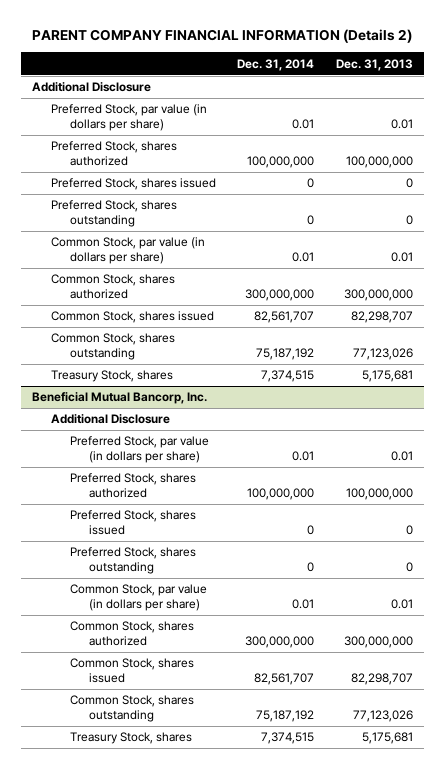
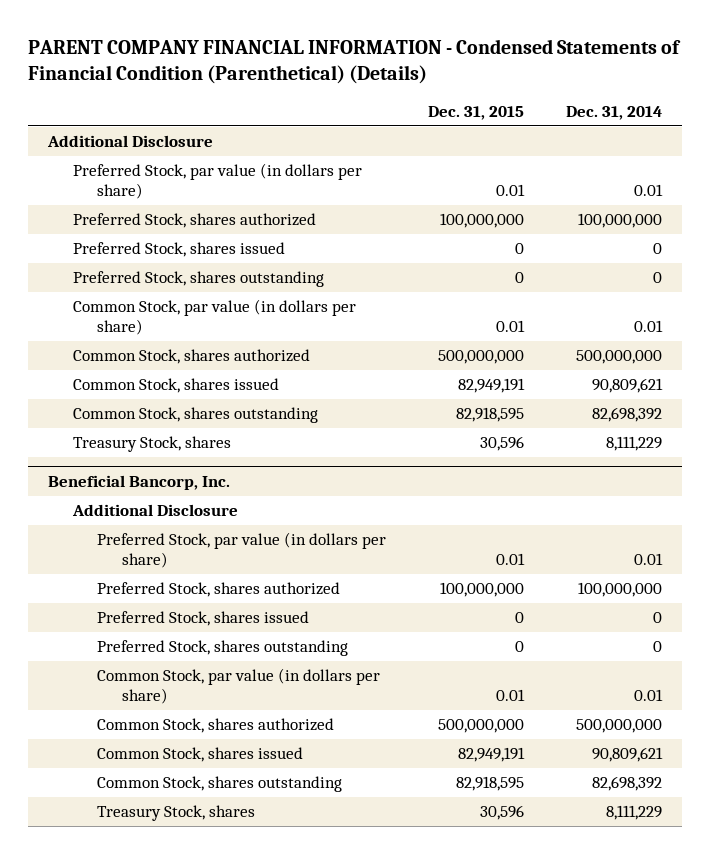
[32,29,413,44] PARENT COMPANY FINANCIAL INFORMATION (Details 2) -> [27,38,681,84] PARENT COMPANY FINANCIAL INFORMATION - Condensed Statements of Financial Condition (Parenthetical) (Details)
[335,58,413,71] Dec. 31, 2013 -> none
none -> [427,105,524,120] Dec. 31, 2015
[245,288,315,301] 300,000,000 -> [575,350,662,365] 500,000,000
[254,311,315,324] 82,561,707 -> [591,378,663,394] 90,809,621
[256,347,315,360] 75,187,192 -> [591,407,662,423] 82,698,392
[261,370,315,383] 7,374,515 -> [605,436,662,452] 8,111,229
[32,392,208,405] Beneficial Mutual Bancorp, Inc. -> [48,475,231,491] Beneficial Bancorp, Inc.
[245,635,315,648] 300,000,000 -> [575,719,662,734] 500,000,000
[254,672,315,685] 82,561,707 -> [591,747,663,763] 90,809,621
[256,709,315,722] 75,187,192 -> [591,776,662,792] 82,698,392
[261,732,315,745] 7,374,515 -> [605,805,662,821] 8,111,229

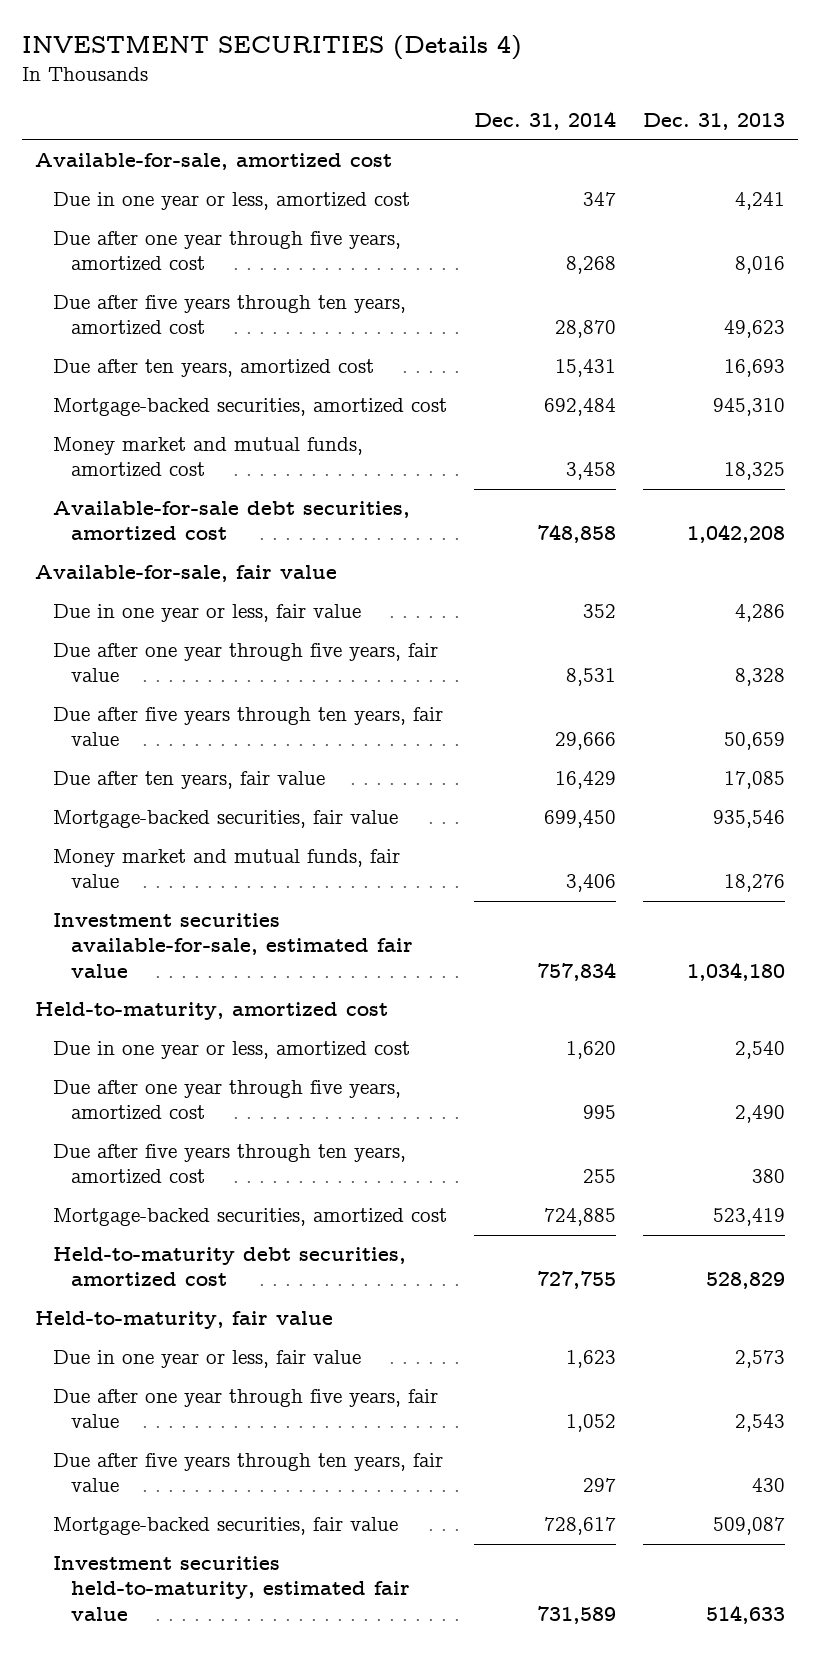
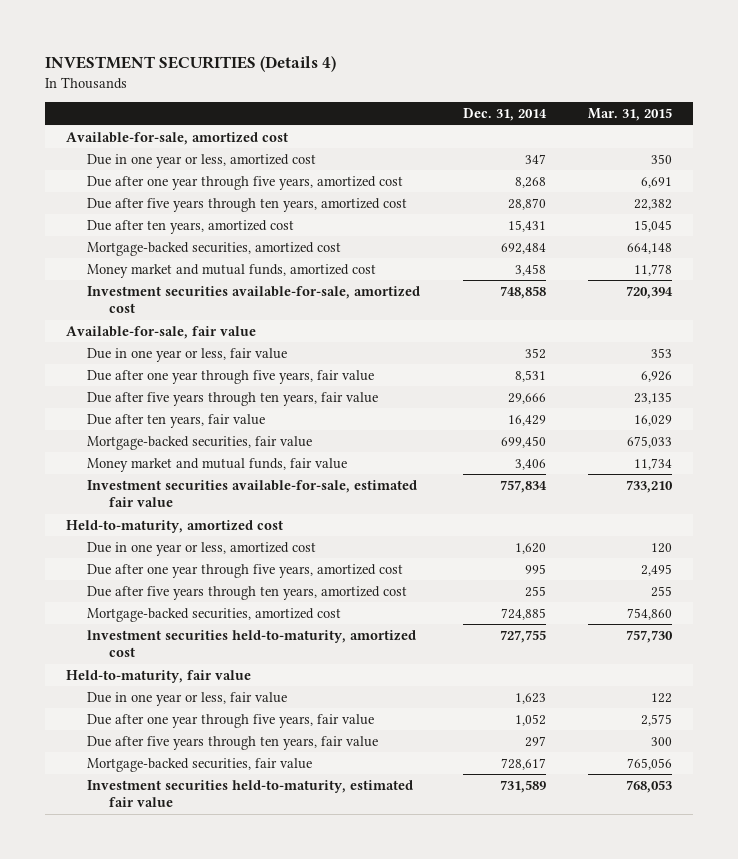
[642,113,785,131] Dec. 31, 2013 -> none
none -> [587,108,672,122] Mar. 31, 2015
[53,501,411,541] Available-for-sale debt securities, amortized cost -> [87,285,421,314] Investment securities available-for-sale, amortized cost
[53,1247,407,1287] Held-to-maturity debt securities, amortized cost -> [87,629,417,658] lnvestment securities held-to-maturity, amortized cost

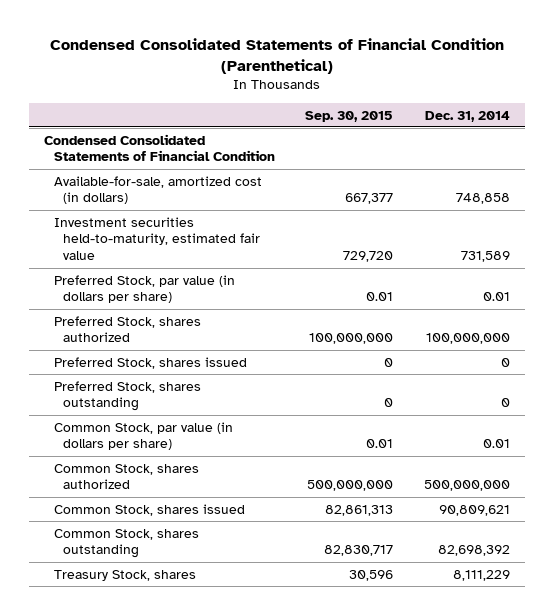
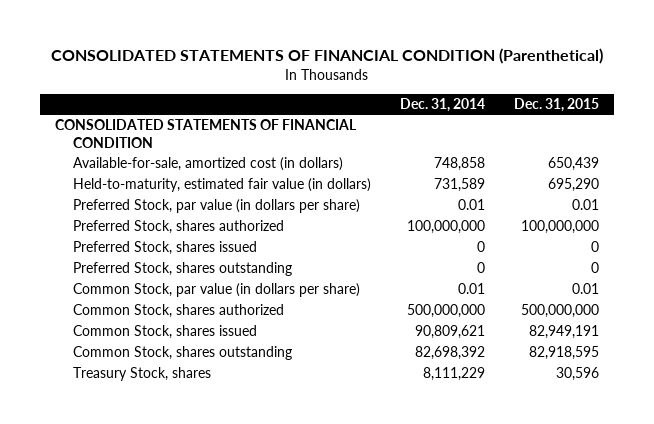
[49,37,504,74] Condensed Consolidated Statements of Financial Condition (Parenthetical) -> [50,48,603,65] CONSOLIDATED STATEMENTS OF FINANCIAL CONDITION (Parenthetical)
[305,110,394,122] Sep. 30, 2015 -> none
none -> [514,98,600,113] Dec. 31, 2015
[43,133,275,162] Condensed Consolidated Statements of Financial Condition -> [54,119,357,148] CONSOLIDATED STATEMENTS OF FINANCIAL CONDITION
[53,216,261,261] Investment securities held-to-maturity, estimated fair value -> [72,178,371,193] Held-to-maturity, estimated fair value (in dollars)

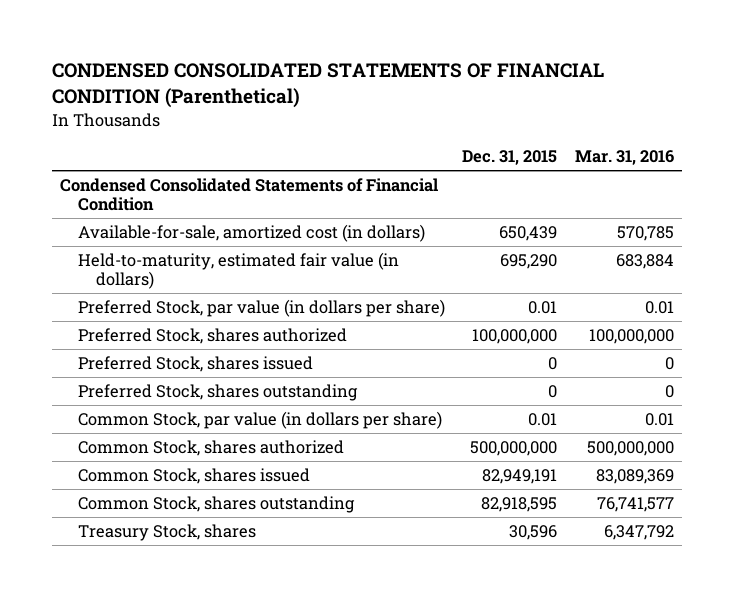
[50,48,603,65] CONSOLIDATED STATEMENTS OF FINANCIAL CONDITION (Parenthetical) -> [51,63,604,109] CONDENSED CONSOLIDATED STATEMENTS OF FINANCIAL CONDITION (Parenthetical)
[399,98,485,113] Dec. 31, 2014 -> none
none -> [574,150,674,166] Mar. 31, 2016
[54,119,357,148] CONSOLIDATED STATEMENTS OF FINANCIAL CONDITION -> [60,177,439,212] Condensed Consolidated Statements of Financial Condition

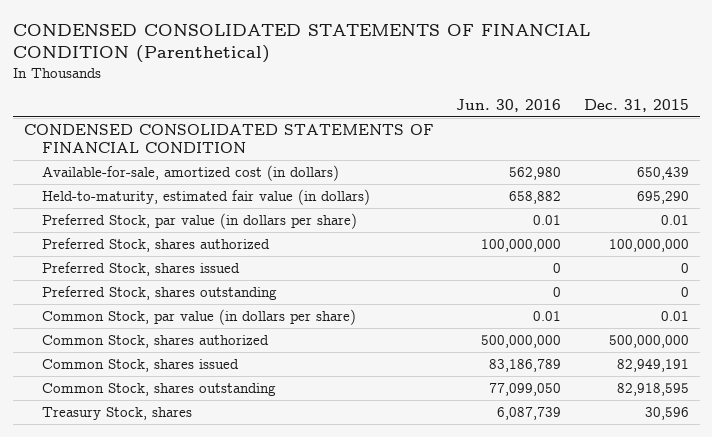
[574,150,674,166] Mar. 31, 2016 -> none
none -> [456,99,562,113] Jun. 30, 2016
[60,177,439,212] Condensed Consolidated Statements of Financial Condition -> [23,123,434,154] CONDENSED CONSOLIDATED STATEMENTS OF FINANCIAL CONDITION

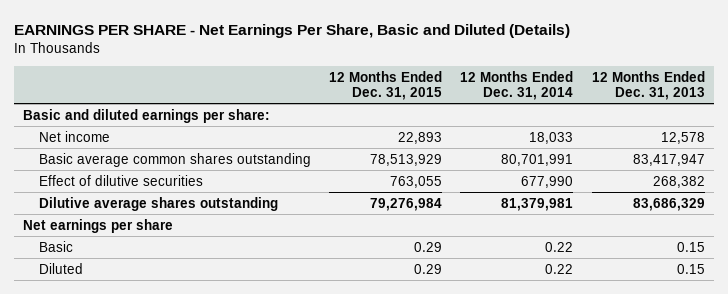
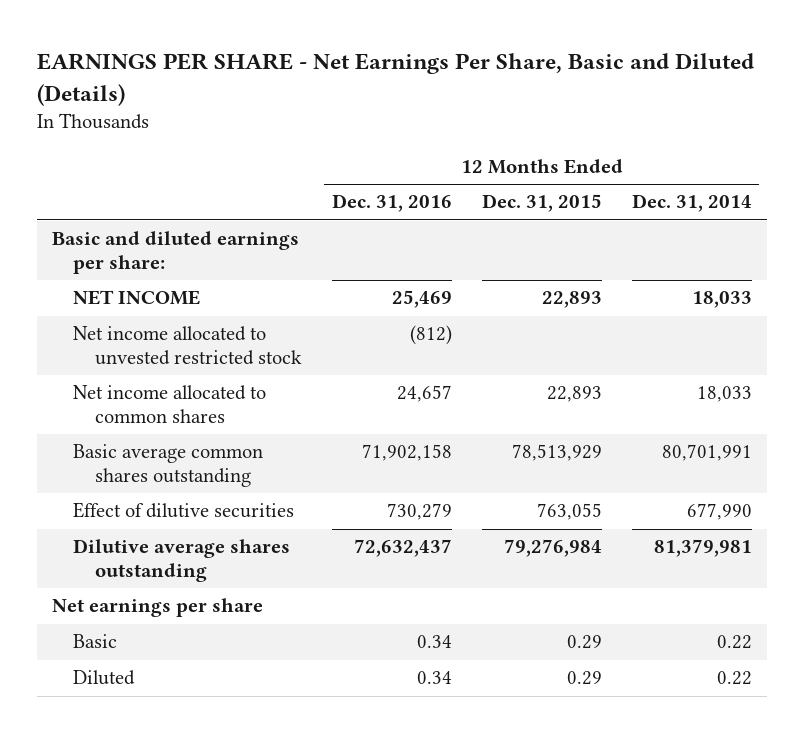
[591,70,705,101] 12 Months Ended Dec. 31, 2013 -> none
none -> [331,194,452,213] Dec. 31, 2016
[38,130,110,142] Net income -> [73,290,201,306] NET INCOME
none -> [73,326,302,366] Net income allocated to unvested restricted stock
none -> [73,385,267,424] Net income allocated to common shares

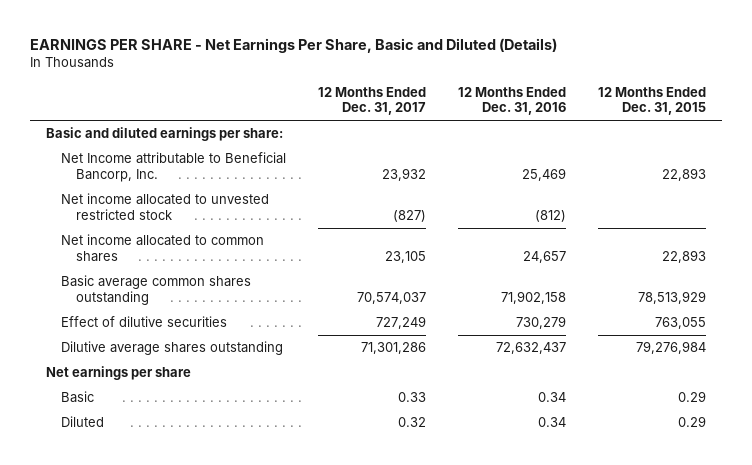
[631,194,752,213] Dec. 31, 2014 -> none
none -> [317,86,426,116] 12 Months Ended Dec. 31, 2017
[73,290,201,306] NET INCOME -> [60,152,286,182] Net Income attributable to Beneficial Bancorp, Inc.

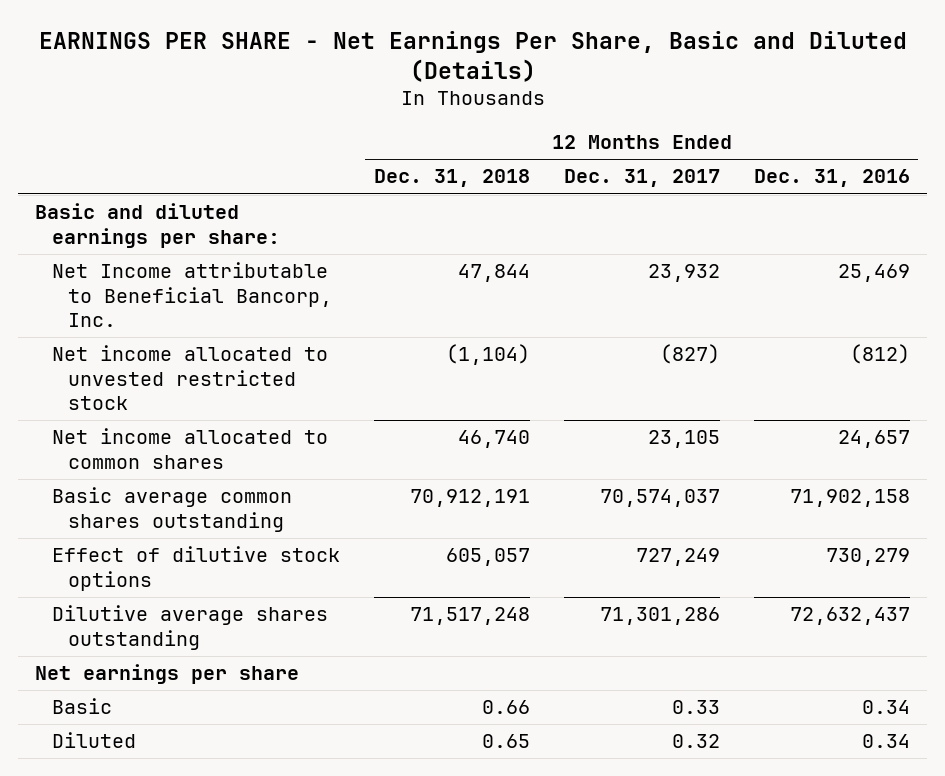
[598,86,707,116] 12 Months Ended Dec. 31, 2015 -> none
none -> [373,169,530,188] Dec. 31, 2018
[60,316,227,328] Effect of dilutive securities -> [51,546,340,591] Effect of dilutive stock options

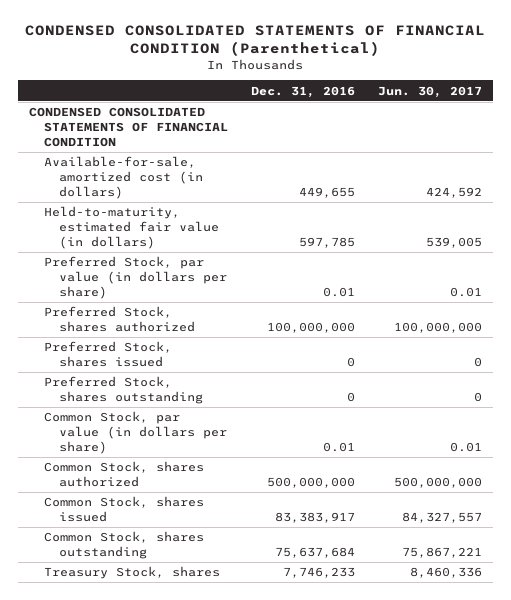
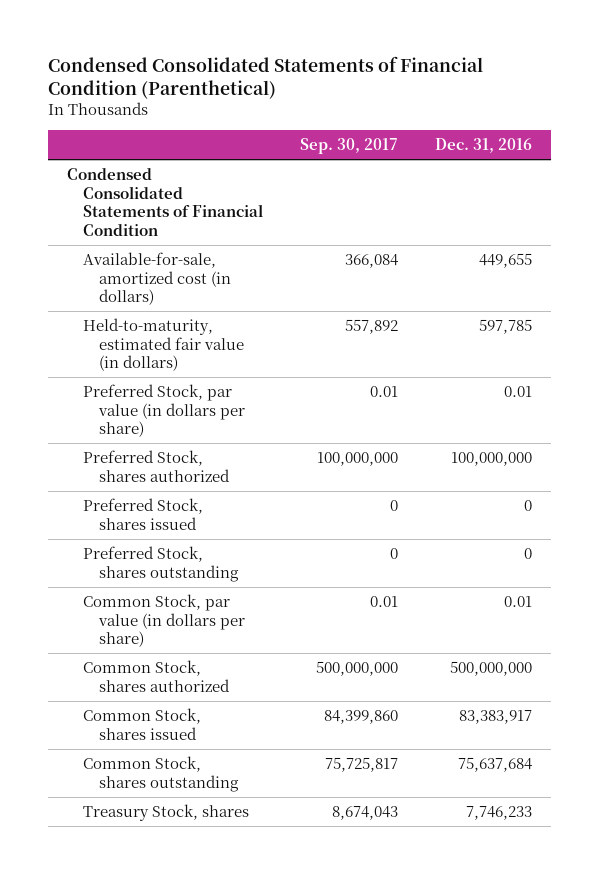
[25,25,486,57] CONDENSED CONSOLIDATED STATEMENTS OF FINANCIAL CONDITION (Parenthetical) -> [48,55,484,100] Condensed Consolidated Statements of Financial Condition (Parenthetical)
[377,85,482,98] Jun. 30, 2017 -> none
none -> [299,138,398,155] Sep. 30, 2017
[29,107,228,147] CONDENSED CONSOLIDATED STATEMENTS OF FINANCIAL CONDITION -> [66,167,263,237] Condensed Consolidated Statements of Financial Condition

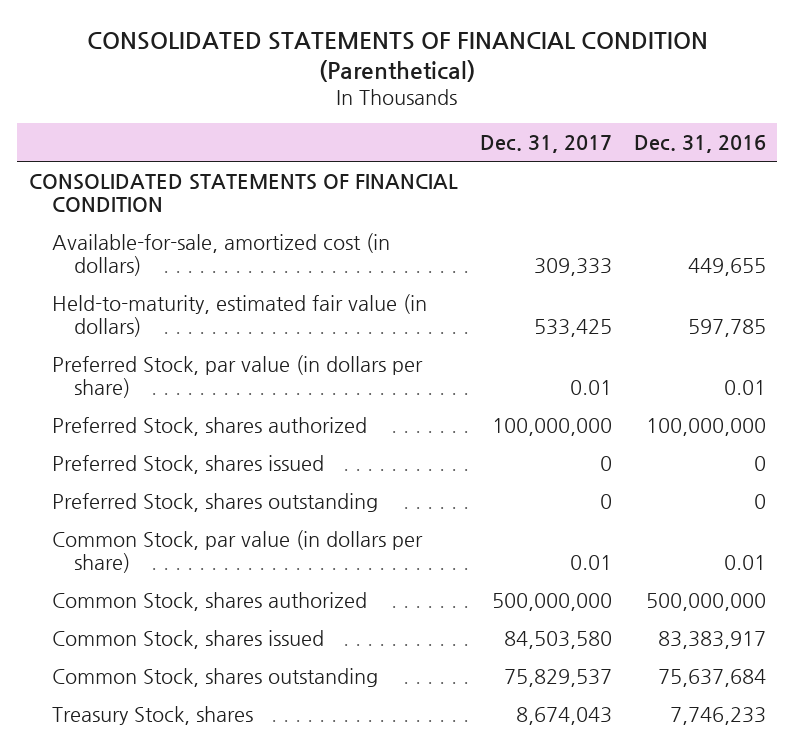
[48,55,484,100] Condensed Consolidated Statements of Financial Condition (Parenthetical) -> [87,31,709,82] CONSOLIDATED STATEMENTS OF FINANCIAL CONDITION (Parenthetical)
[299,138,398,155] Sep. 30, 2017 -> none
none -> [479,135,612,154] Dec. 31, 2017
[66,167,263,237] Condensed Consolidated Statements of Financial Condition -> [28,173,458,212] CONSOLIDATED STATEMENTS OF FINANCIAL CONDITION

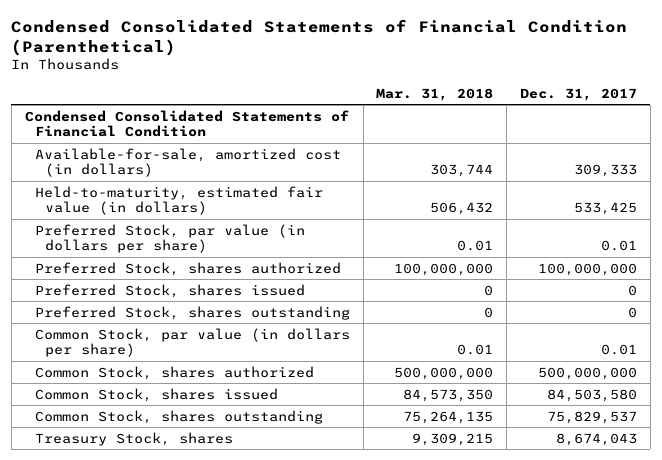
[87,31,709,82] CONSOLIDATED STATEMENTS OF FINANCIAL CONDITION (Parenthetical) -> [11,18,628,56] Condensed Consolidated Statements of Financial Condition (Parenthetical)
[634,135,767,154] Dec. 31, 2016 -> none
none -> [376,87,494,101] Mar. 31, 2018
[28,173,458,212] CONSOLIDATED STATEMENTS OF FINANCIAL CONDITION -> [24,109,349,138] Condensed Consolidated Statements of Financial Condition

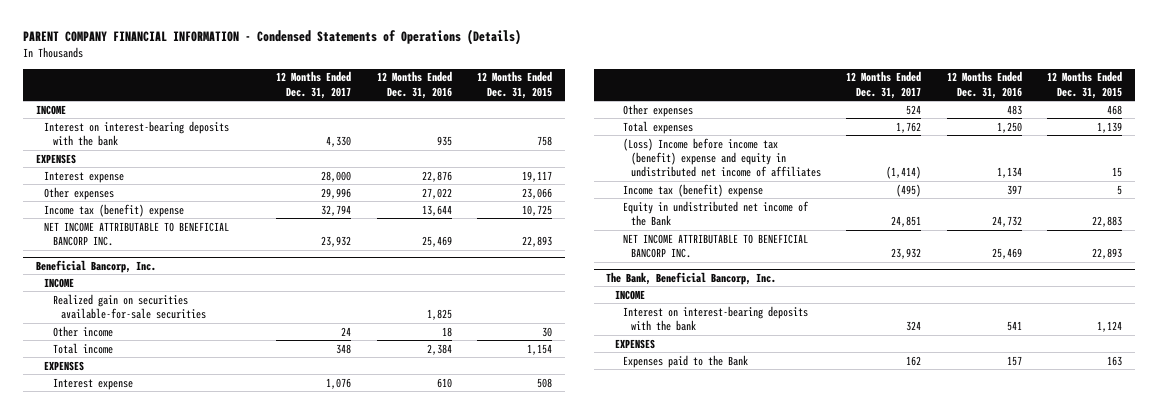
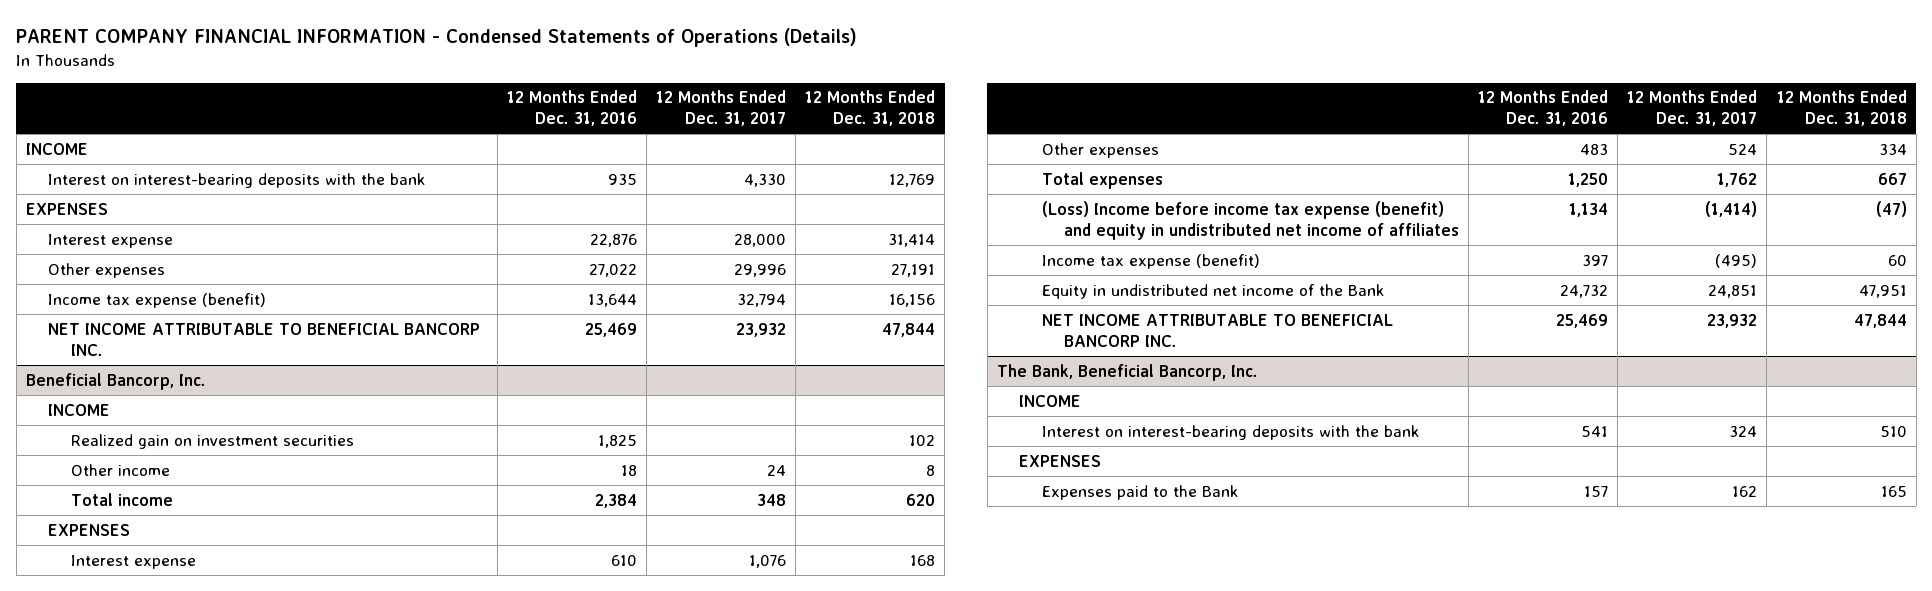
[476,71,552,99] 12 Months Ended Dec. 31, 2015 -> none
none -> [805,90,936,127] 12 Months Ended Dec. 31, 2018
[44,203,185,217] Income tax (benefit) expense -> [48,292,267,308] Income tax expense (benefit)
[52,293,206,319] Realized gain on securities available-for-sale securities -> [70,433,354,449] Realized gain on investment securities
[622,137,822,178] (Loss) Income before income tax (benefit) expense and equity in undistributed net income of affiliates -> [1041,200,1460,240] (Loss) Income before income tax expense (benefit) and equity in undistributed net income of affiliates
[622,183,763,197] Income tax (benefit) expense -> [1041,253,1260,269] Income tax expense (benefit)

